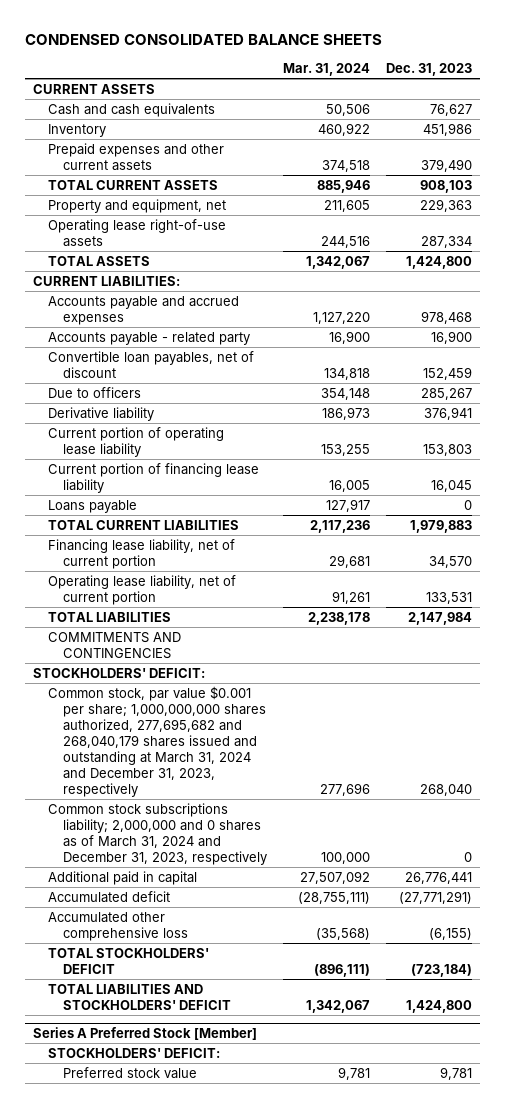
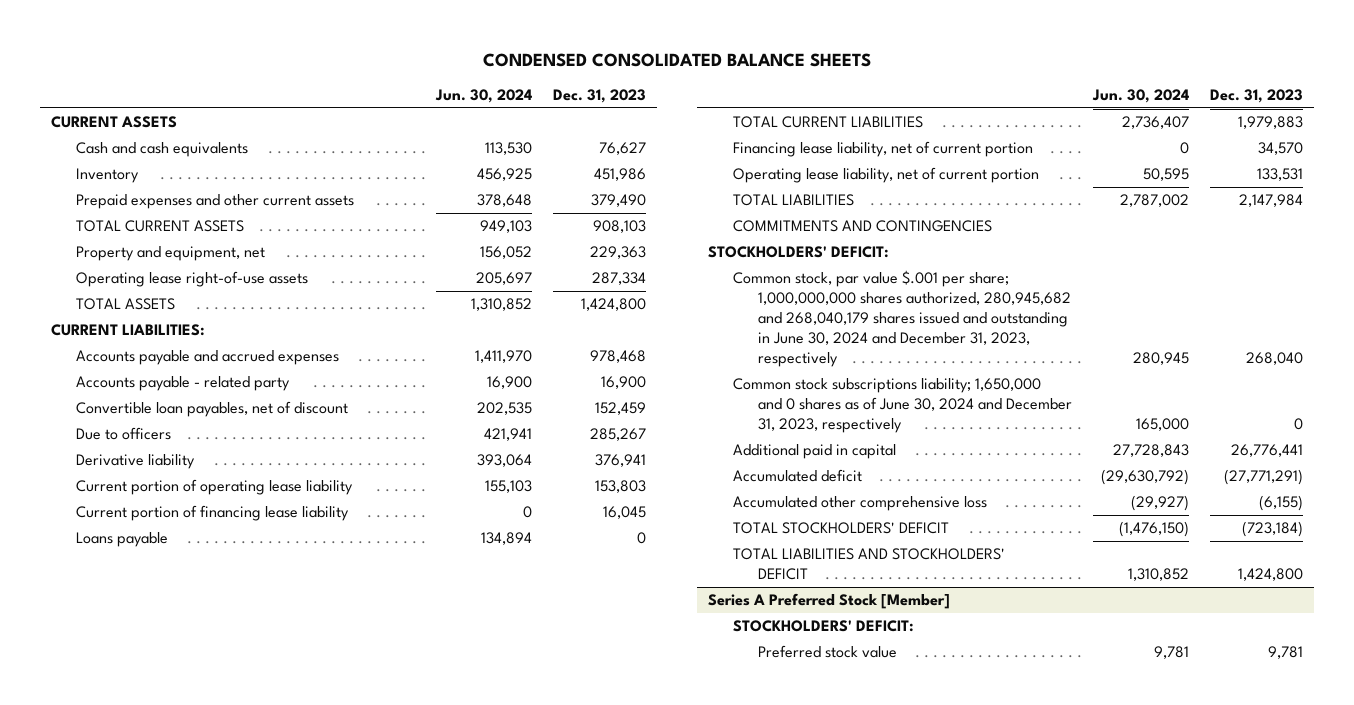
[282,62,370,76] Mar. 31, 2024 -> none
none -> [435,88,533,103] Jun. 30, 2024
[48,685,266,798] Common stock, par value $0.001 per share; 1,000,000,000 shares authorized, 277,695,682 and 268,040,179 shares issued and outstanding at March 31, 2024 and December 31, 2023, respectively -> [732,270,1071,368] Common stock, par value $.001 per share; 1,000,000,000 shares authorized, 280,945,682 and 268,040,179 shares issued and outstanding in June 30, 2024 and December 31, 2023, respectively
[48,802,267,865] Common stock subscriptions liability; 2,000,000 and 0 shares as of March 31, 2024 and December 31, 2023, respectively -> [732,378,1072,434] Common stock subscriptions liability; 1,650,000 and 0 shares as of June 30, 2024 and December 31, 2023, respectively

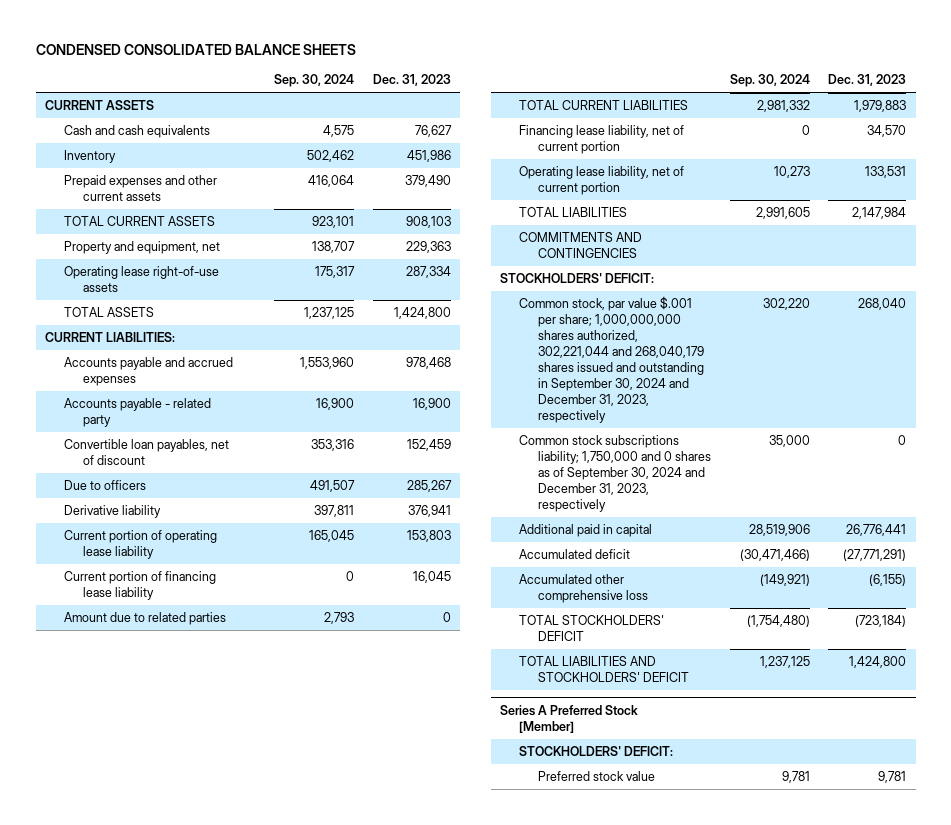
[435,88,533,103] Jun. 30, 2024 -> none
none -> [274,74,355,88] Sep. 30, 2024
[76,532,169,548] Loans payable -> none
none -> [63,612,226,626] Amount due to related parties
[732,270,1071,368] Common stock, par value $.001 per share; 1,000,000,000 shares authorized, 280,945,682 and 268,040,179 shares issued and outstanding in June 30, 2024 and December 31, 2023, respectively -> [519,296,705,423] Common stock, par value $.001 per share; 1,000,000,000 shares authorized, 302,221,044 and 268,040,179 shares issued and outstanding in September 30, 2024 and December 31, 2023, respectively
[732,378,1072,434] Common stock subscriptions liability; 1,650,000 and 0 shares as of June 30, 2024 and December 31, 2023, respectively -> [519,435,712,512] Common stock subscriptions liability; 1,750,000 and 0 shares as of September 30, 2024 and December 31, 2023, respectively

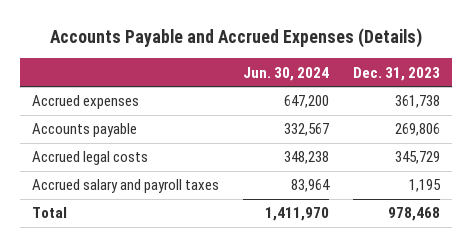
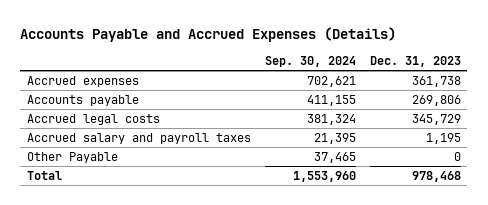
[242,66,329,81] Jun. 30, 2024 -> none
none -> [264,56,356,68] Sep. 30, 2024
none -> [27,151,119,163] Other Payable

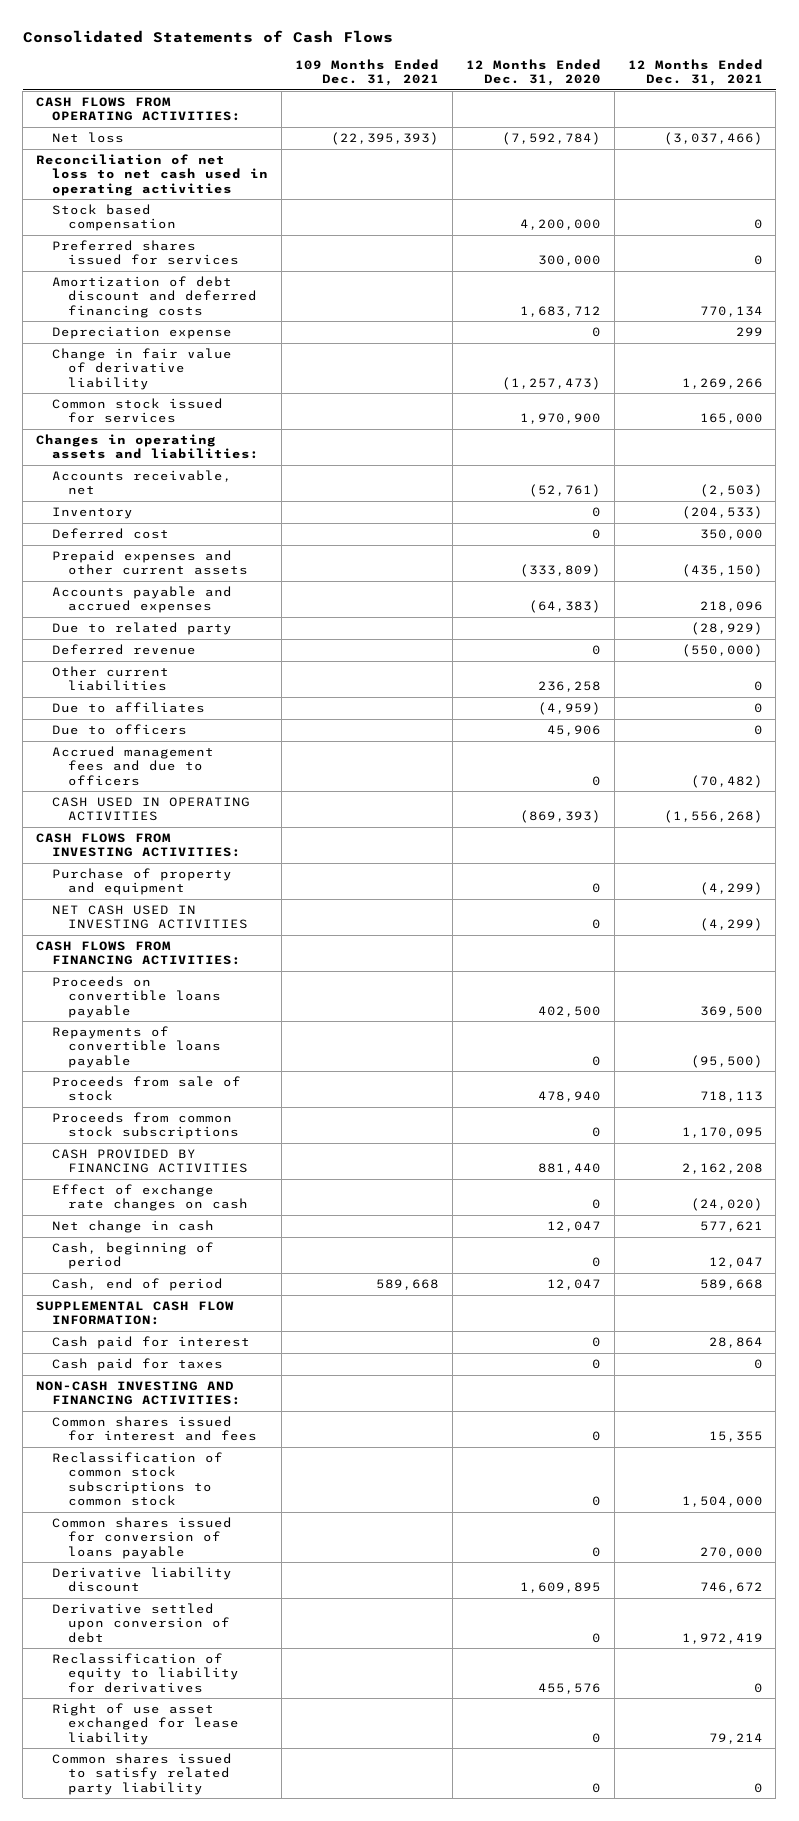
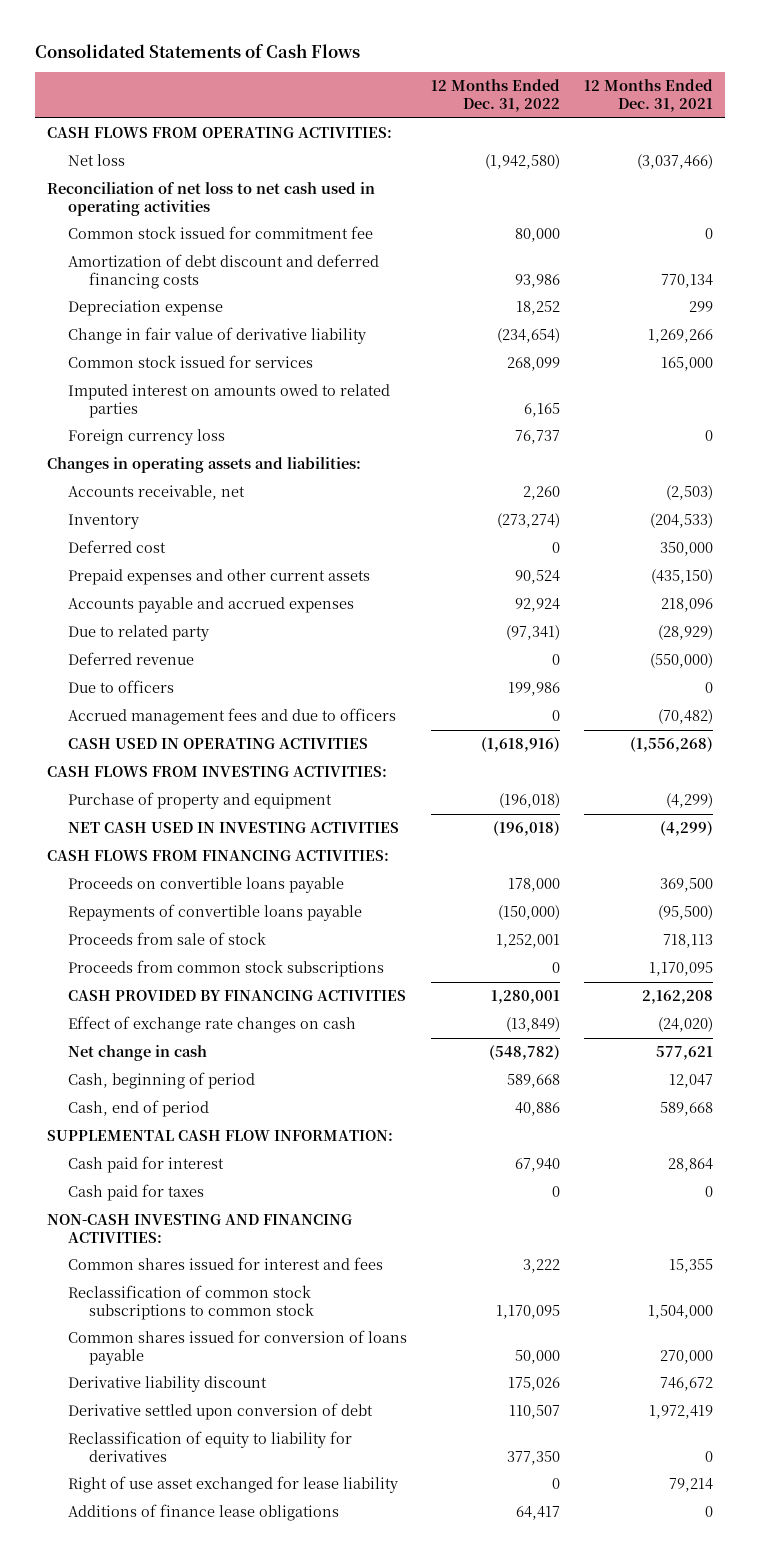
[294,58,439,86] 109 Months Ended Dec. 31, 2021 -> none
[465,58,601,86] 12 Months Ended Dec. 31, 2020 -> none
none -> [430,79,560,113] 12 Months Ended Dec. 31, 2022
[52,204,176,232] Stock based compensation -> none
[52,240,239,266] Preferred shares issued for services -> none
none -> [68,226,374,240] Common stock issued for commitment fee
none -> [68,384,391,418] Imputed interest on amounts owed to related parties
none -> [68,429,226,446] Foreign currency loss
[52,666,170,692] Other current liabilities -> none
[52,702,206,714] Due to affiliates -> none
[52,1753,233,1795] Common shares issued to satisfy related party liability -> none
none -> [68,1504,340,1522] Additions of finance lease obligations

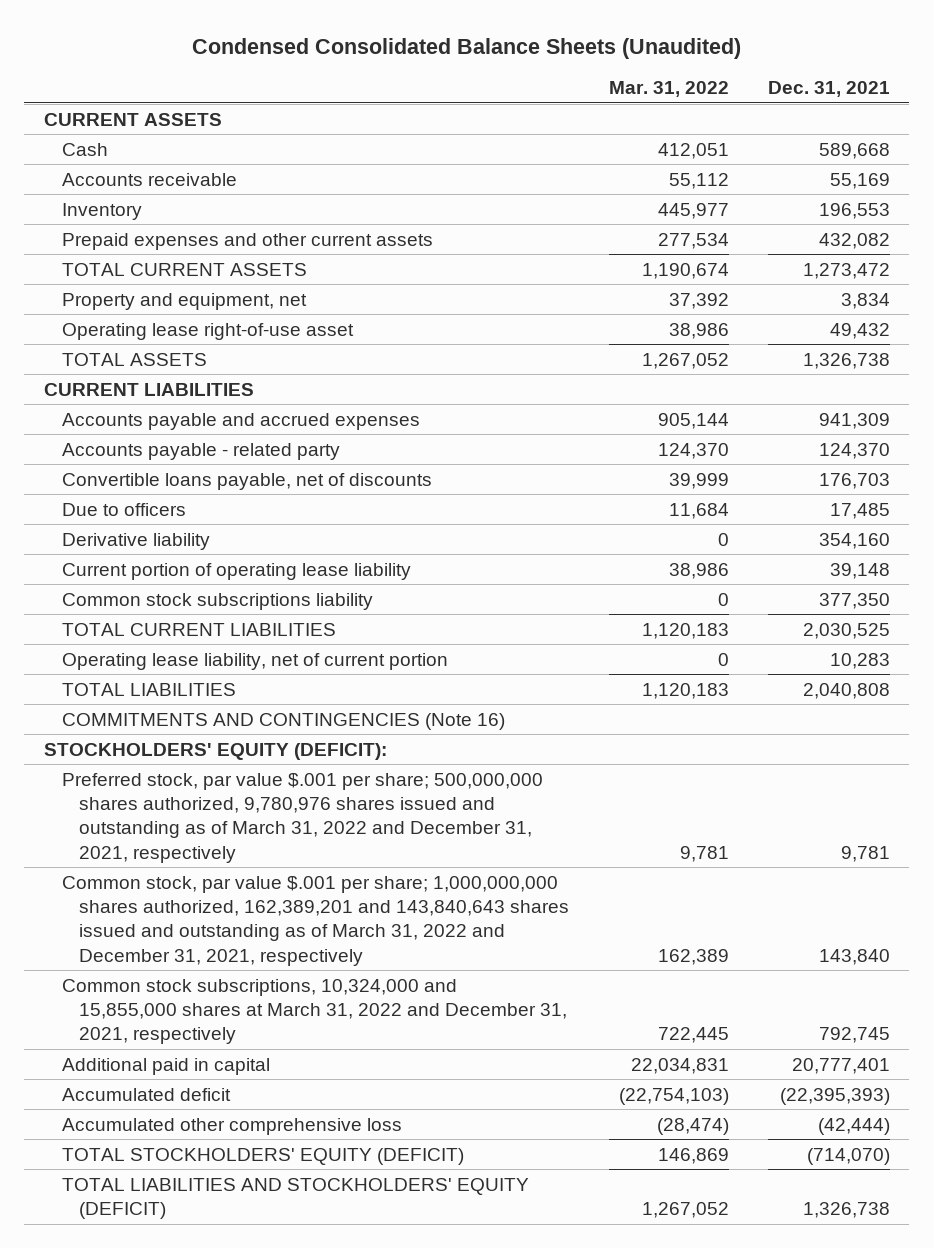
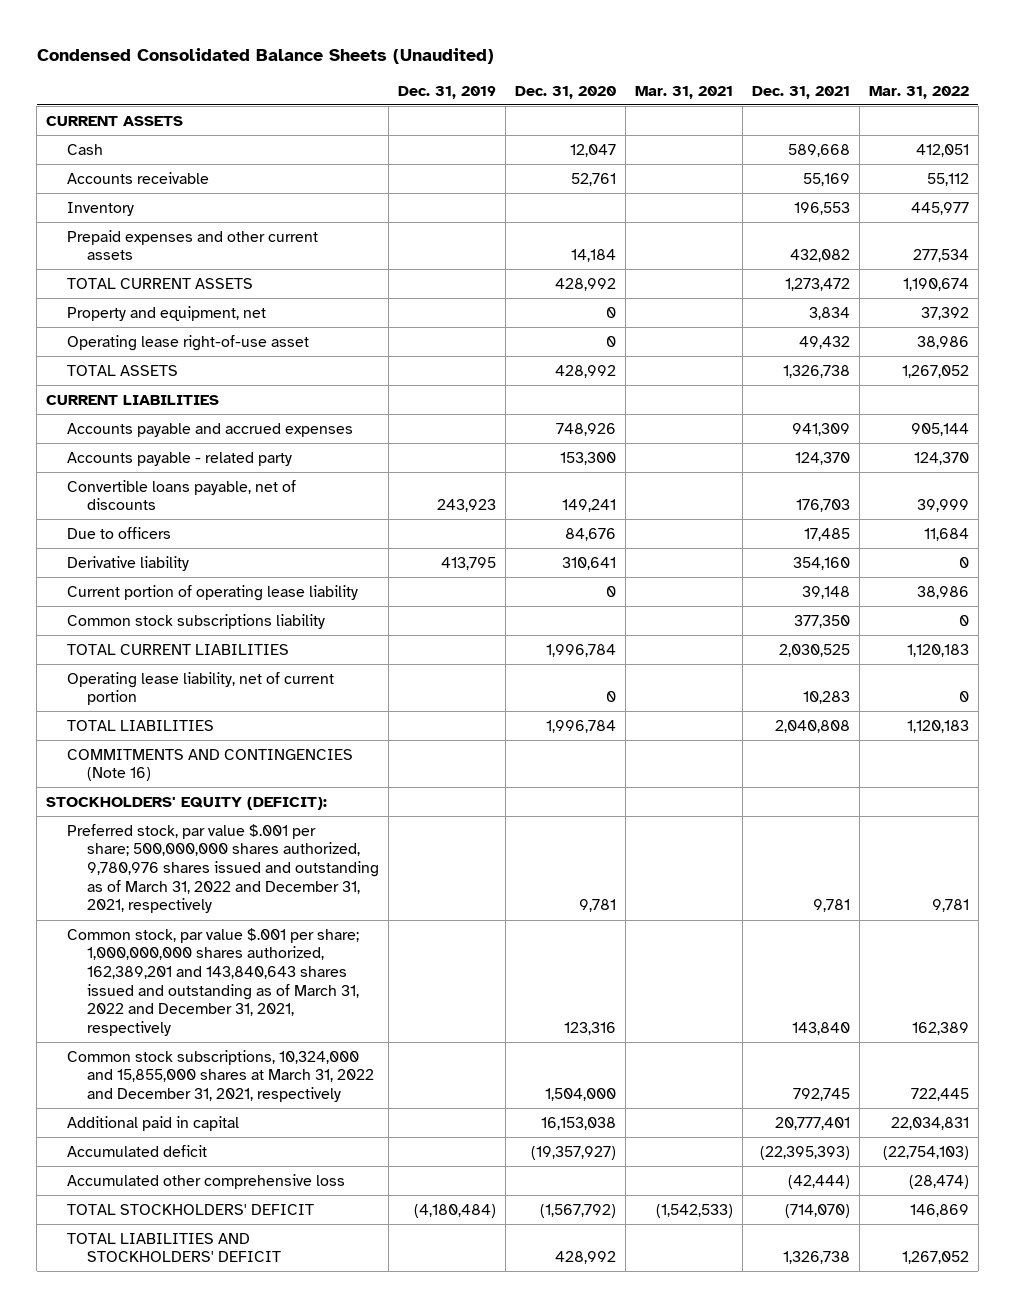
none -> [398,85,497,99] Dec. 31, 2019
none -> [515,85,617,99] Dec. 31, 2020
none -> [634,85,733,99] Mar. 31, 2021
[61,1147,464,1165] TOTAL STOCKHOLDERS' EQUITY (DEFICIT) -> [66,1203,314,1215] TOTAL STOCKHOLDERS' DEFICIT
[61,1177,529,1219] TOTAL LIABILITIES AND STOCKHOLDERS' EQUITY (DEFICIT) -> [66,1232,282,1263] TOTAL LIABILITIES AND STOCKHOLDERS' DEFICIT

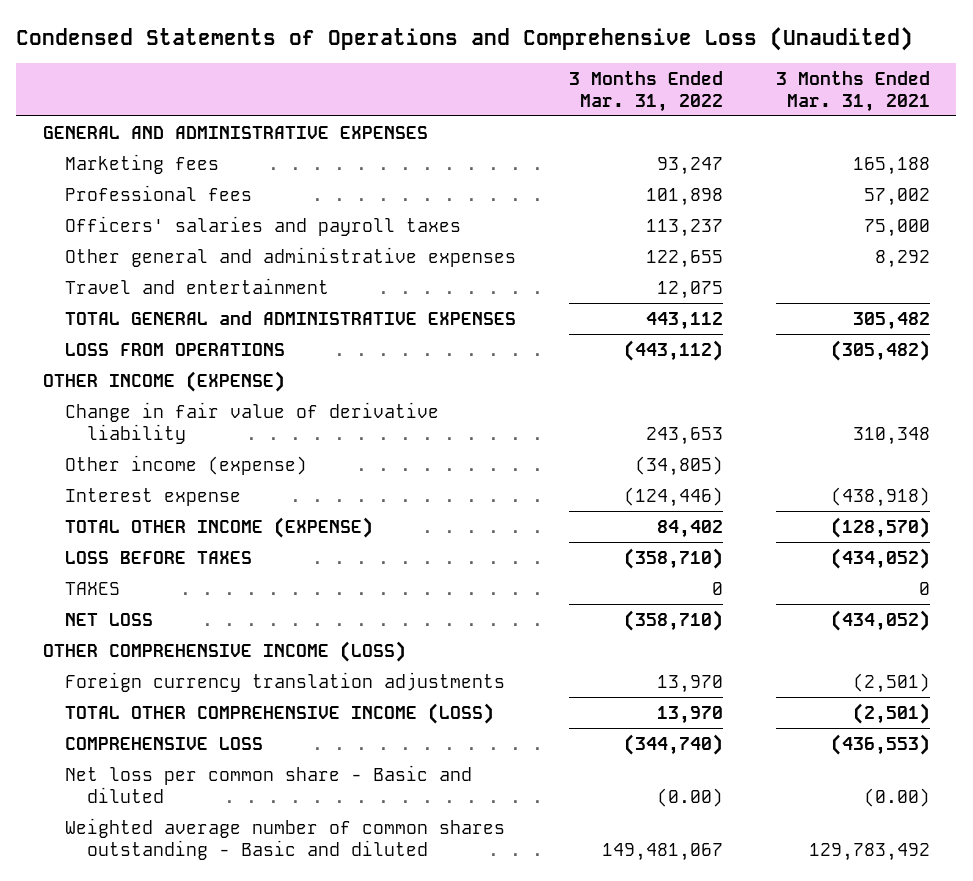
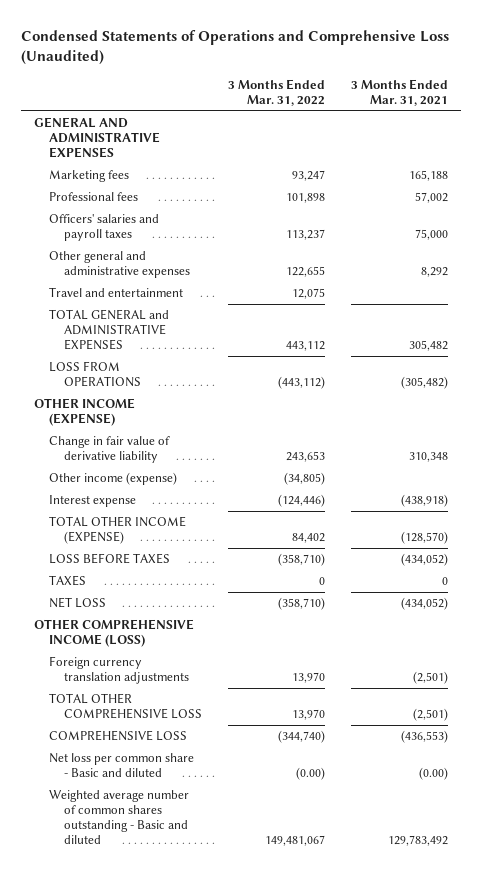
[65,703,495,725] TOTAL OTHER COMPREHENSIVE INCOME (LOSS) -> [48,693,203,720] TOTAL OTHER COMPREHENSIVE LOSS

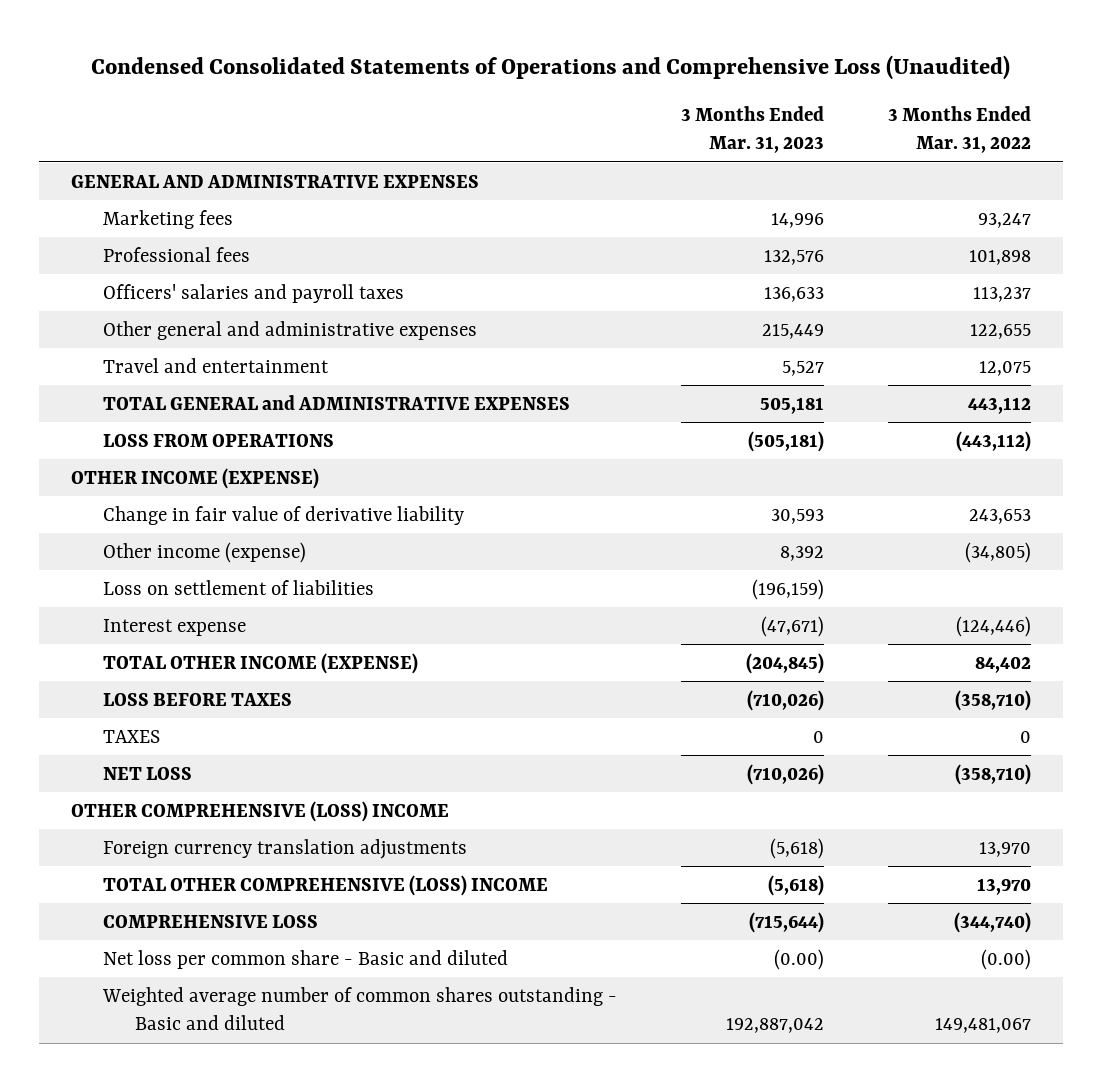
[20,29,449,65] Condensed Statements of Operations and Comprehensive Loss (Unaudited) -> [90,54,1010,80] Condensed Consolidated Statements of Operations and Comprehensive Loss (Unaudited)
[351,78,449,106] 3 Months Ended Mar. 31, 2021 -> none
none -> [680,105,824,154] 3 Months Ended Mar. 31, 2023
none -> [102,579,374,595] Loss on settlement of liabilities
[33,619,194,648] OTHER COMPREHENSIVE INCOME (LOSS) -> [71,800,450,822] OTHER COMPREHENSIVE (LOSS) INCOME
[48,693,203,720] TOTAL OTHER COMPREHENSIVE LOSS -> [102,874,548,896] TOTAL OTHER COMPREHENSIVE (LOSS) INCOME

